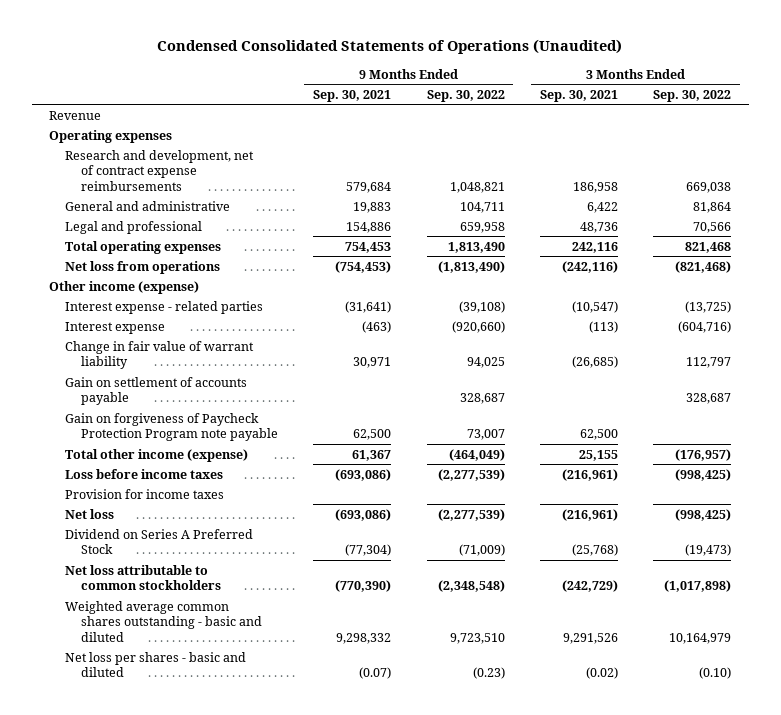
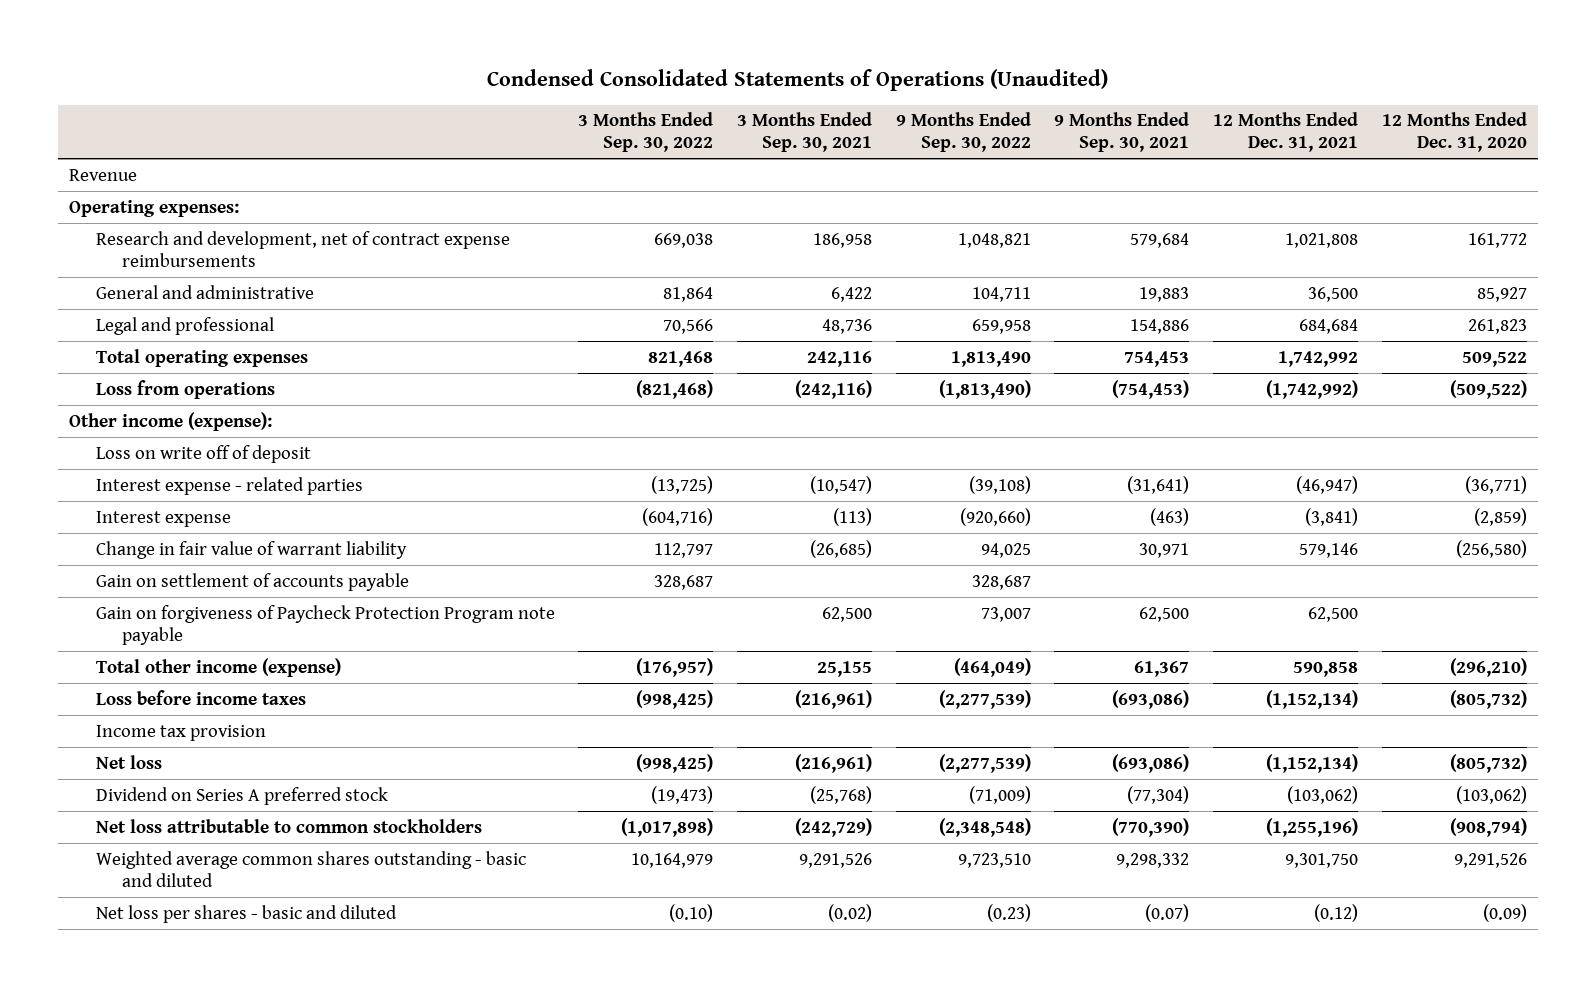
none -> [1213,112,1359,153] 12 Months Ended Dec. 31, 2021
none -> [1381,112,1527,153] 12 Months Ended Dec. 31, 2020
[49,129,173,143] Operating expenses -> [69,199,240,217] Operating expenses:
[65,260,221,274] Net loss from operations -> [95,379,275,399] Loss from operations
[49,280,200,294] Other income (expense) -> [69,411,273,431] Other income (expense):
none -> [95,444,311,463] Loss on write off of deposit
[65,488,225,499] Provision for income taxes -> [95,724,266,741] Income tax provision
[65,528,254,555] Dividend on Series A Preferred Stock -> [95,786,388,805] Dividend on Series A preferred stock

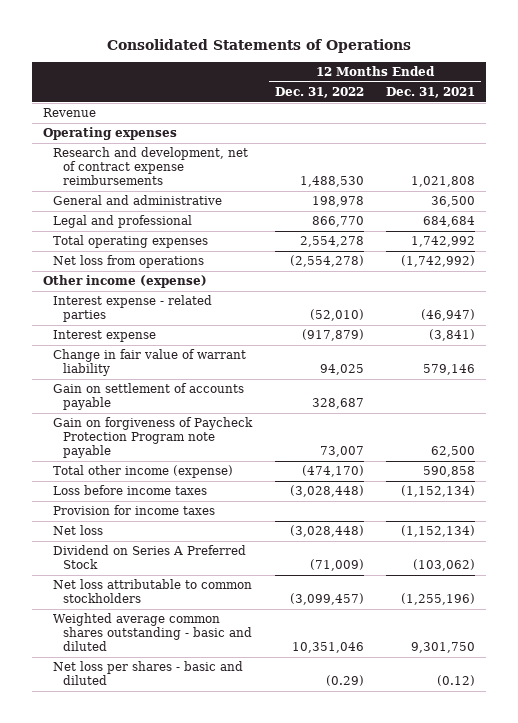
[486,69,1108,92] Condensed Consolidated Statements of Operations (Unaudited) -> [107,39,412,54] Consolidated Statements of Operations
[578,112,714,153] 3 Months Ended Sep. 30, 2022 -> none
[737,112,873,153] 3 Months Ended Sep. 30, 2021 -> none
[895,112,1031,153] 9 Months Ended Sep. 30, 2022 -> none
[1054,112,1190,153] 9 Months Ended Sep. 30, 2021 -> none
[1381,112,1527,153] 12 Months Ended Dec. 31, 2020 -> none
none -> [274,86,364,98] Dec. 31, 2022
[69,199,240,217] Operating expenses: -> [43,127,178,141] Operating expenses
[95,444,311,463] Loss on write off of deposit -> none
[95,379,275,399] Loss from operations -> [53,255,205,269] Net loss from operations
[69,411,273,431] Other income (expense): -> [43,275,208,289] Other income (expense)
[95,724,266,741] Income tax provision -> [53,505,216,516] Provision for income taxes
[95,786,388,805] Dividend on Series A preferred stock -> [53,545,247,570] Dividend on Series A Preferred Stock

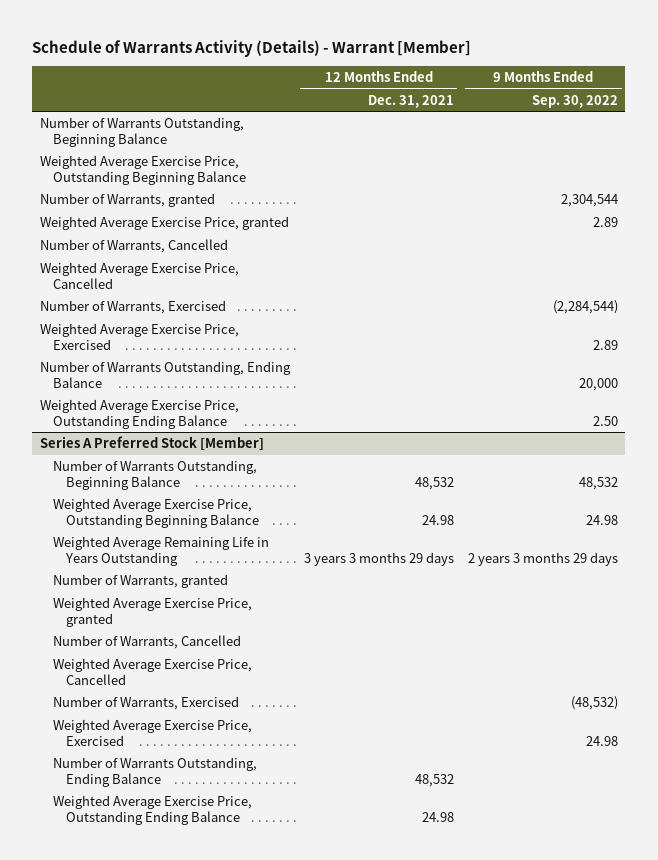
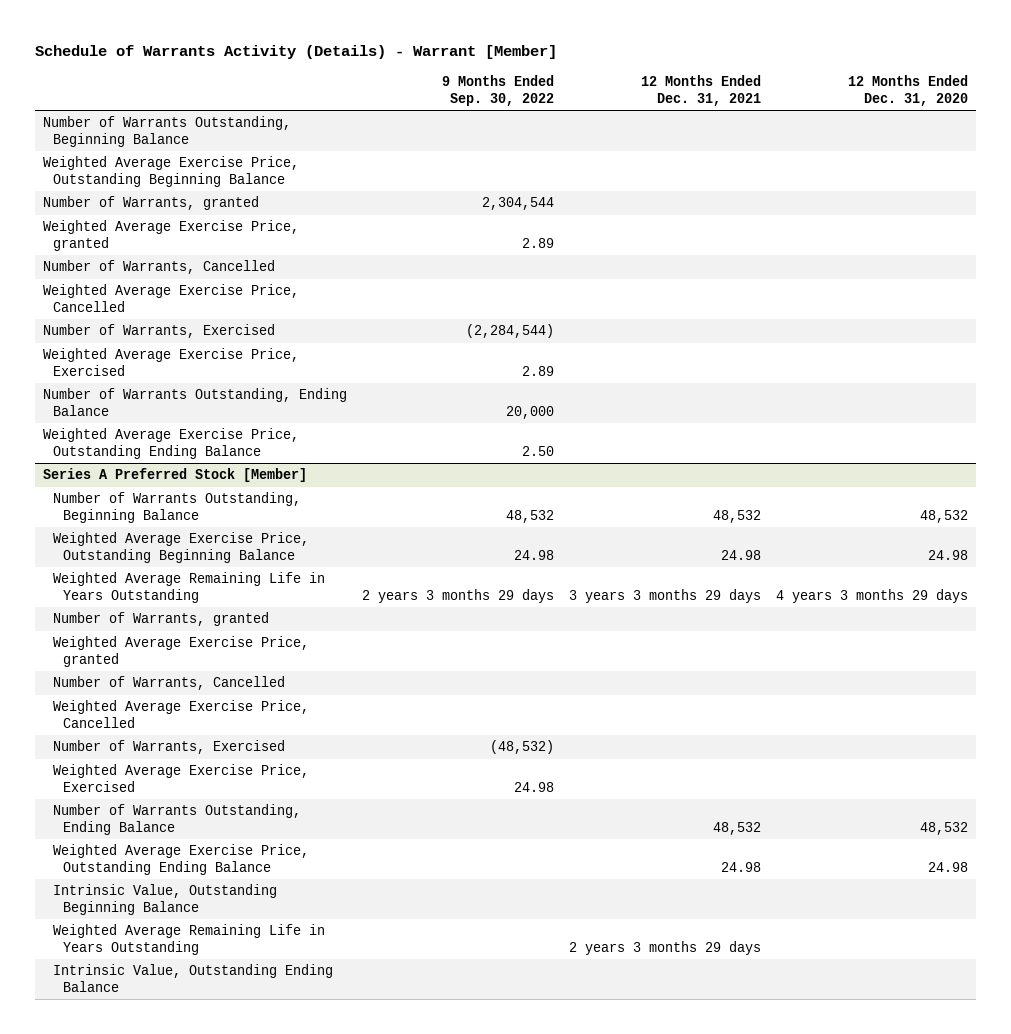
none -> [848,75,969,107] 12 Months Ended Dec. 31, 2020
none -> [52,884,277,916] Intrinsic Value, Outstanding Beginning Balance
none -> [52,924,325,956] Weighted Average Remaining Life in Years Outstanding
none -> [52,964,333,993] Intrinsic Value, Outstanding Ending Balance

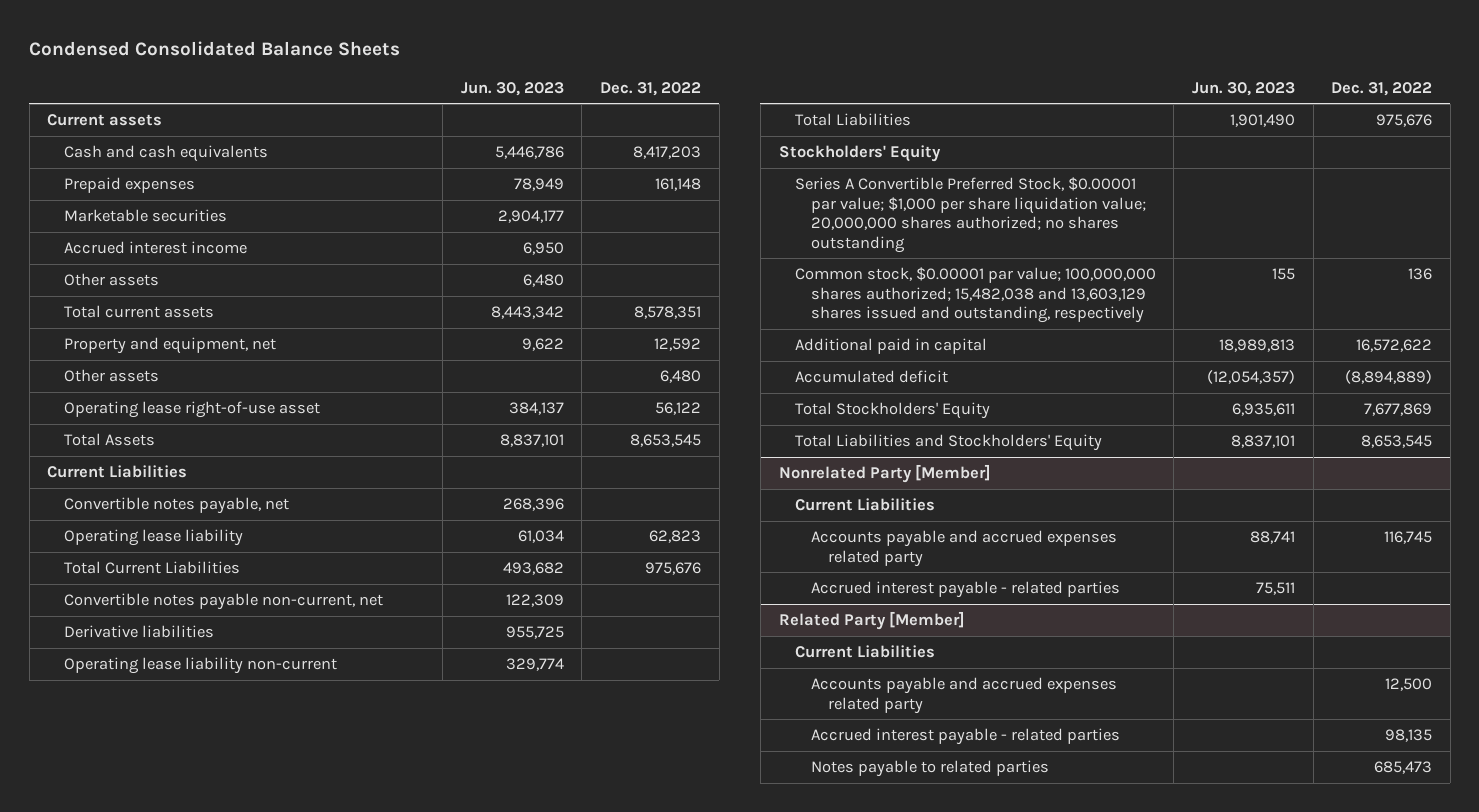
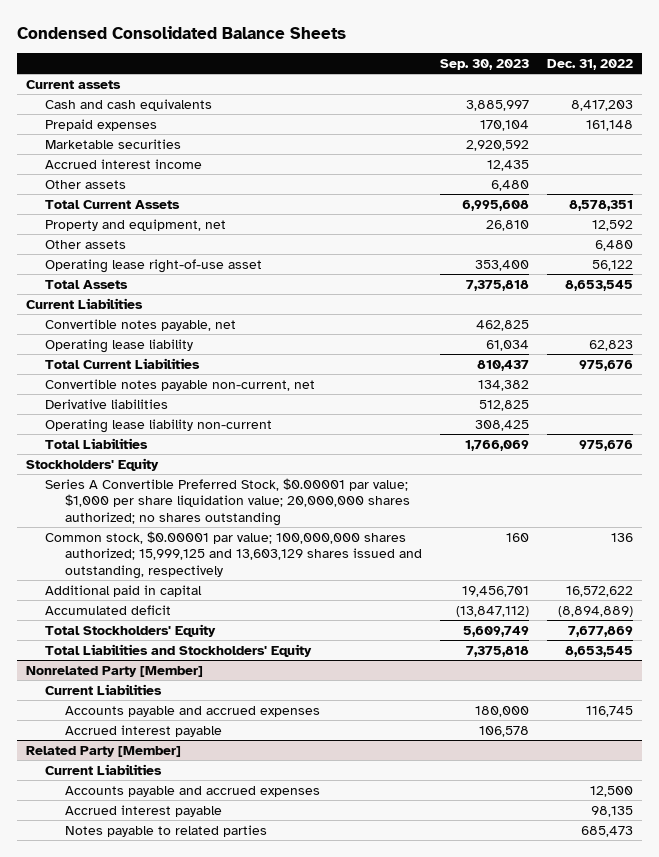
[460,81,564,96] Jun. 30, 2023 -> none
none -> [440,59,530,71] Sep. 30, 2023
[63,305,214,319] Total current assets -> [45,199,181,209] Total Current Assets
[794,267,1156,324] Common stock, $0.00001 par value; 100,000,000 shares authorized; 15,482,038 and 13,603,129 shares issued and outstanding, respectively -> [45,530,422,579] Common stock, $0.00001 par value; 100,000,000 shares authorized; 15,999,125 and 13,603,129 shares issued and outstanding, respectively
[811,530,1118,567] Accounts payable and accrued expenses related party -> [64,705,320,717] Accounts payable and accrued expenses
[811,581,1121,599] Accrued interest payable - related parties -> [64,724,222,737] Accrued interest payable
[811,677,1118,714] Accounts payable and accrued expenses related party -> [64,785,320,797] Accounts payable and accrued expenses
[811,728,1121,746] Accrued interest payable - related parties -> [64,804,222,817] Accrued interest payable

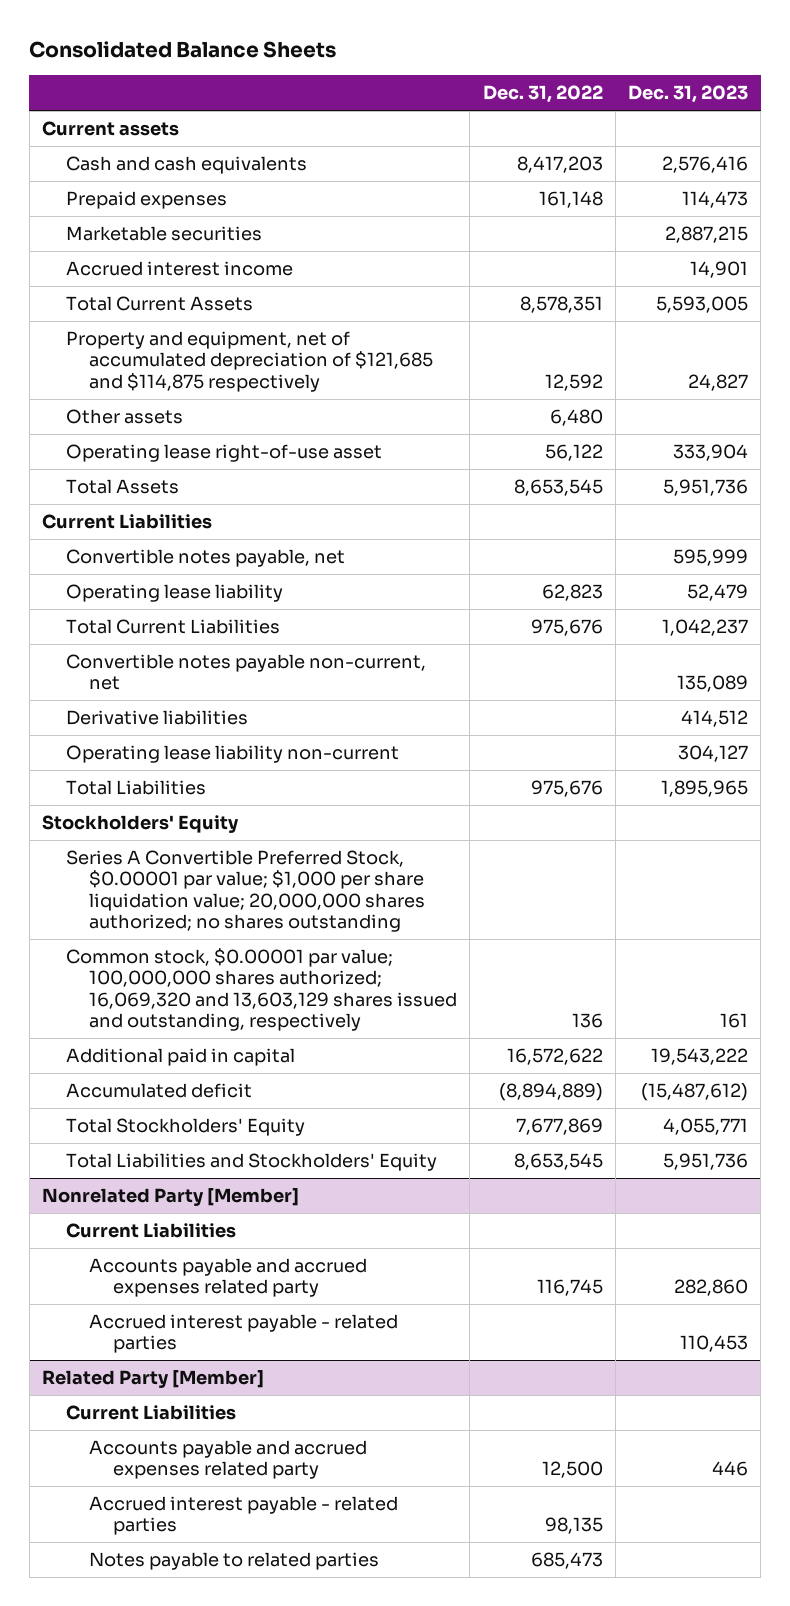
[16,26,346,40] Condensed Consolidated Balance Sheets -> [29,41,337,59] Consolidated Balance Sheets
[440,59,530,71] Sep. 30, 2023 -> none
none -> [628,85,749,104] Dec. 31, 2023
[45,179,127,189] Other assets -> none
[45,218,227,231] Property and equipment, net -> [65,331,434,392] Property and equipment, net of accumulated depreciation of $121,685 and $114,875 respectively
[45,530,422,579] Common stock, $0.00001 par value; 100,000,000 shares authorized; 15,999,125 and 13,603,129 shares issued and outstanding, respectively -> [65,948,458,1031] Common stock, $0.00001 par value; 100,000,000 shares authorized; 16,069,320 and 13,603,129 shares issued and outstanding, respectively
[64,705,320,717] Accounts payable and accrued expenses -> [89,1258,368,1298] Accounts payable and accrued expenses related party
[64,724,222,737] Accrued interest payable -> [89,1314,399,1354] Accrued interest payable - related parties
[64,785,320,797] Accounts payable and accrued expenses -> [89,1440,368,1480] Accounts payable and accrued expenses related party
[64,804,222,817] Accrued interest payable -> [89,1496,399,1536] Accrued interest payable - related parties

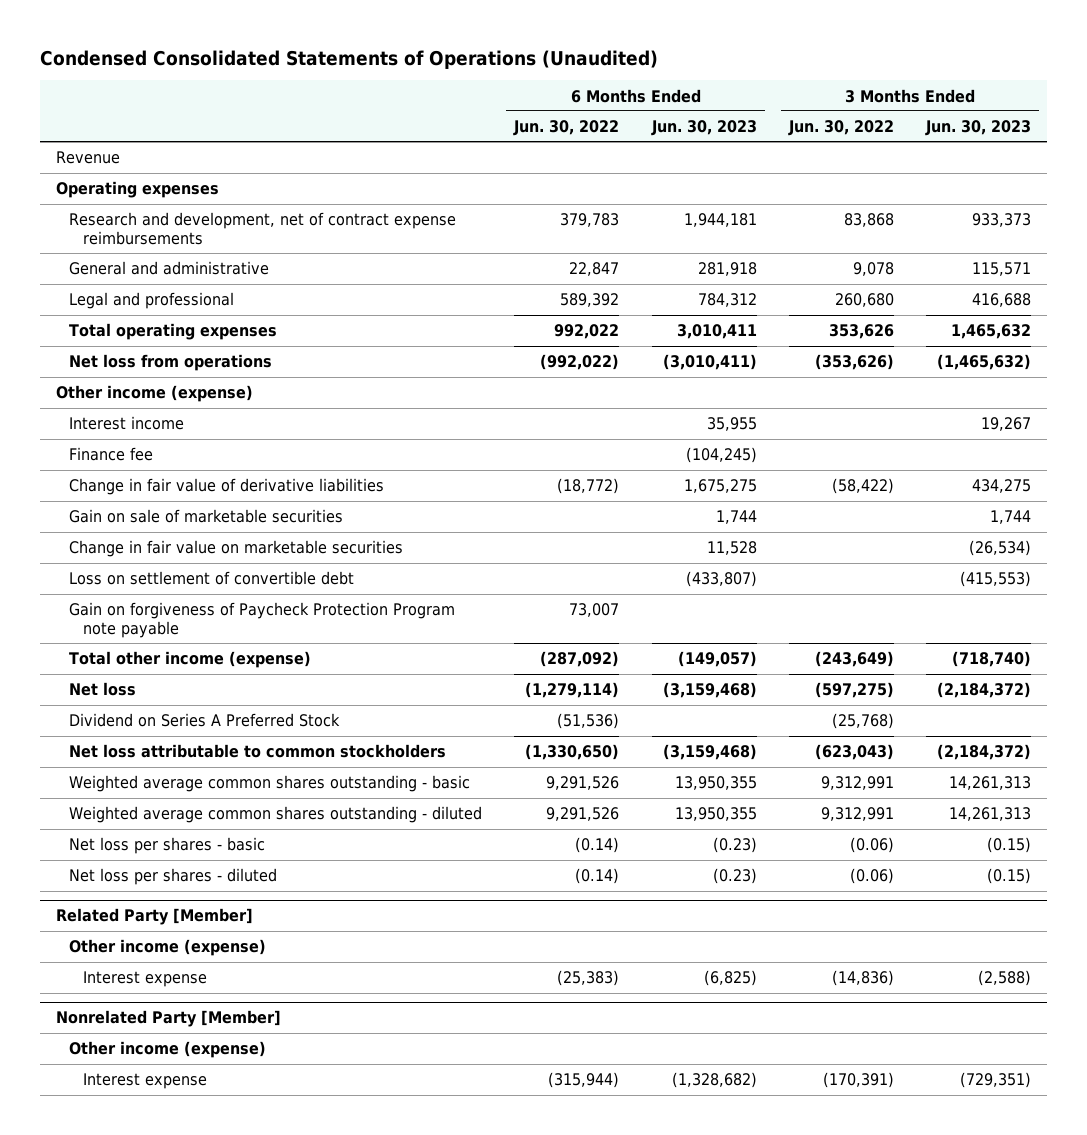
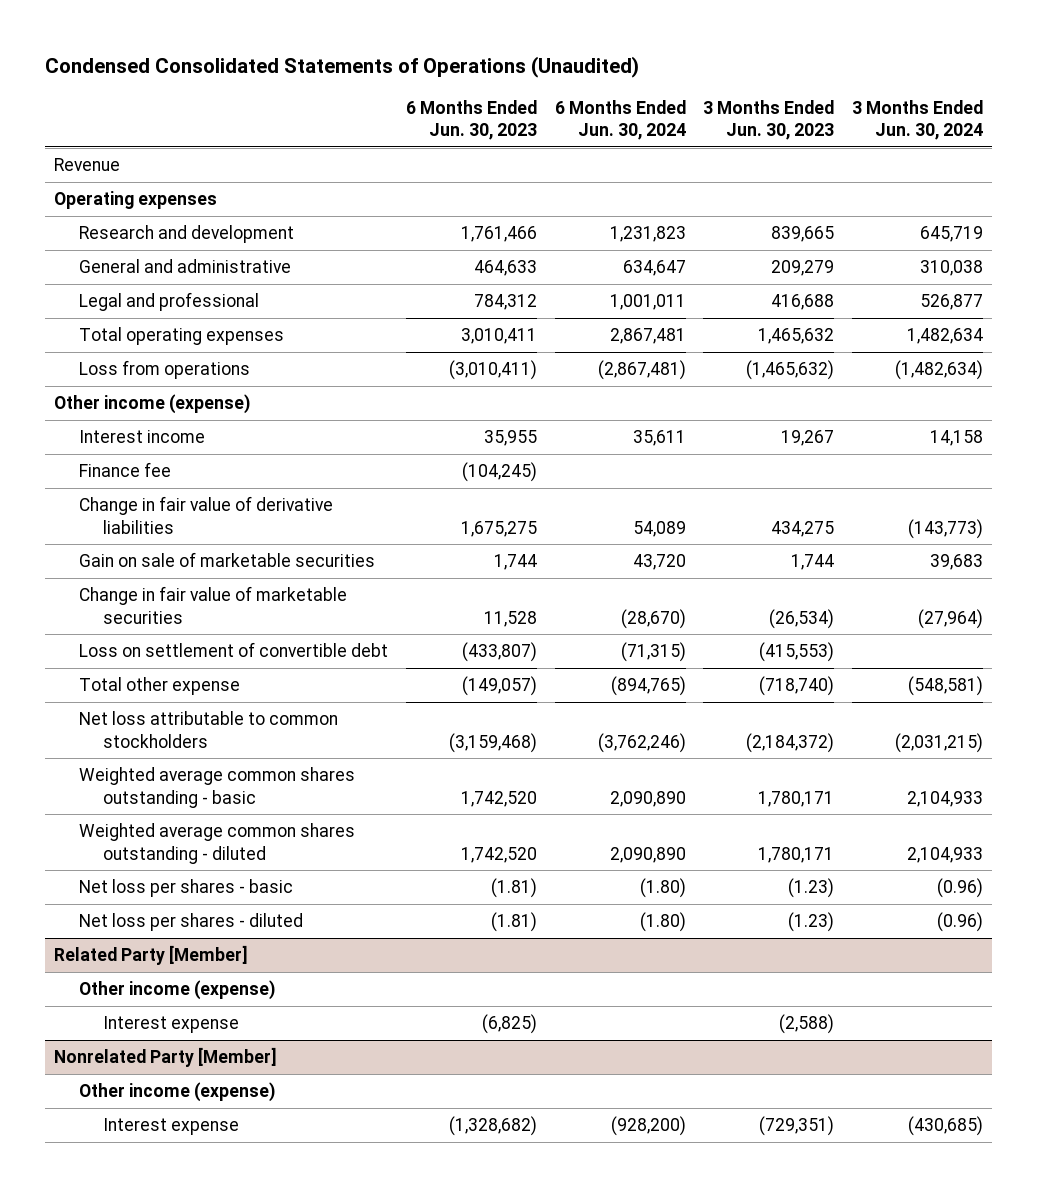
[513,120,620,137] Jun. 30, 2022 -> none
[787,120,894,137] Jun. 30, 2022 -> none
none -> [554,99,686,141] 6 Months Ended Jun. 30, 2024
none -> [852,99,984,141] 3 Months Ended Jun. 30, 2024
[69,212,457,245] Research and development, net of contract expense reimbursements -> [78,225,294,244] Research and development
[683,213,757,228] 1,944,181 -> [460,226,537,243] 1,761,466
[972,213,1032,228] 933,373 -> [771,226,835,243] 839,665
[697,262,757,277] 281,918 -> [473,260,537,277] 464,633
[972,262,1032,277] 115,571 -> [771,260,835,277] 209,279
[69,354,273,372] Net loss from operations -> [78,360,250,380] Loss from operations
[69,540,404,558] Change in fair value on marketable securities -> [78,586,347,624] Change in fair value of marketable securities
[69,602,456,638] Gain on forgiveness of Paycheck Protection Program note payable -> none
[69,682,137,697] Net loss -> none
[69,713,341,728] Dividend on Series A Preferred Stock -> none
[69,651,312,669] Total other income (expense) -> [78,677,240,696] Total other expense
[674,776,757,791] 13,950,355 -> [460,790,537,807] 1,742,520
[949,776,1032,791] 14,261,313 -> [758,790,835,807] 1,780,171
[674,807,757,822] 13,950,355 -> [460,846,537,863] 1,742,520
[949,807,1032,822] 14,261,313 -> [758,846,835,863] 1,780,171
[712,837,757,854] (0.23) -> [490,878,537,899] (1.81)
[987,837,1032,854] (0.15) -> [788,878,835,899] (1.23)
[712,868,757,885] (0.23) -> [490,912,537,933] (1.81)
[987,868,1032,885] (0.15) -> [788,912,835,933] (1.23)

